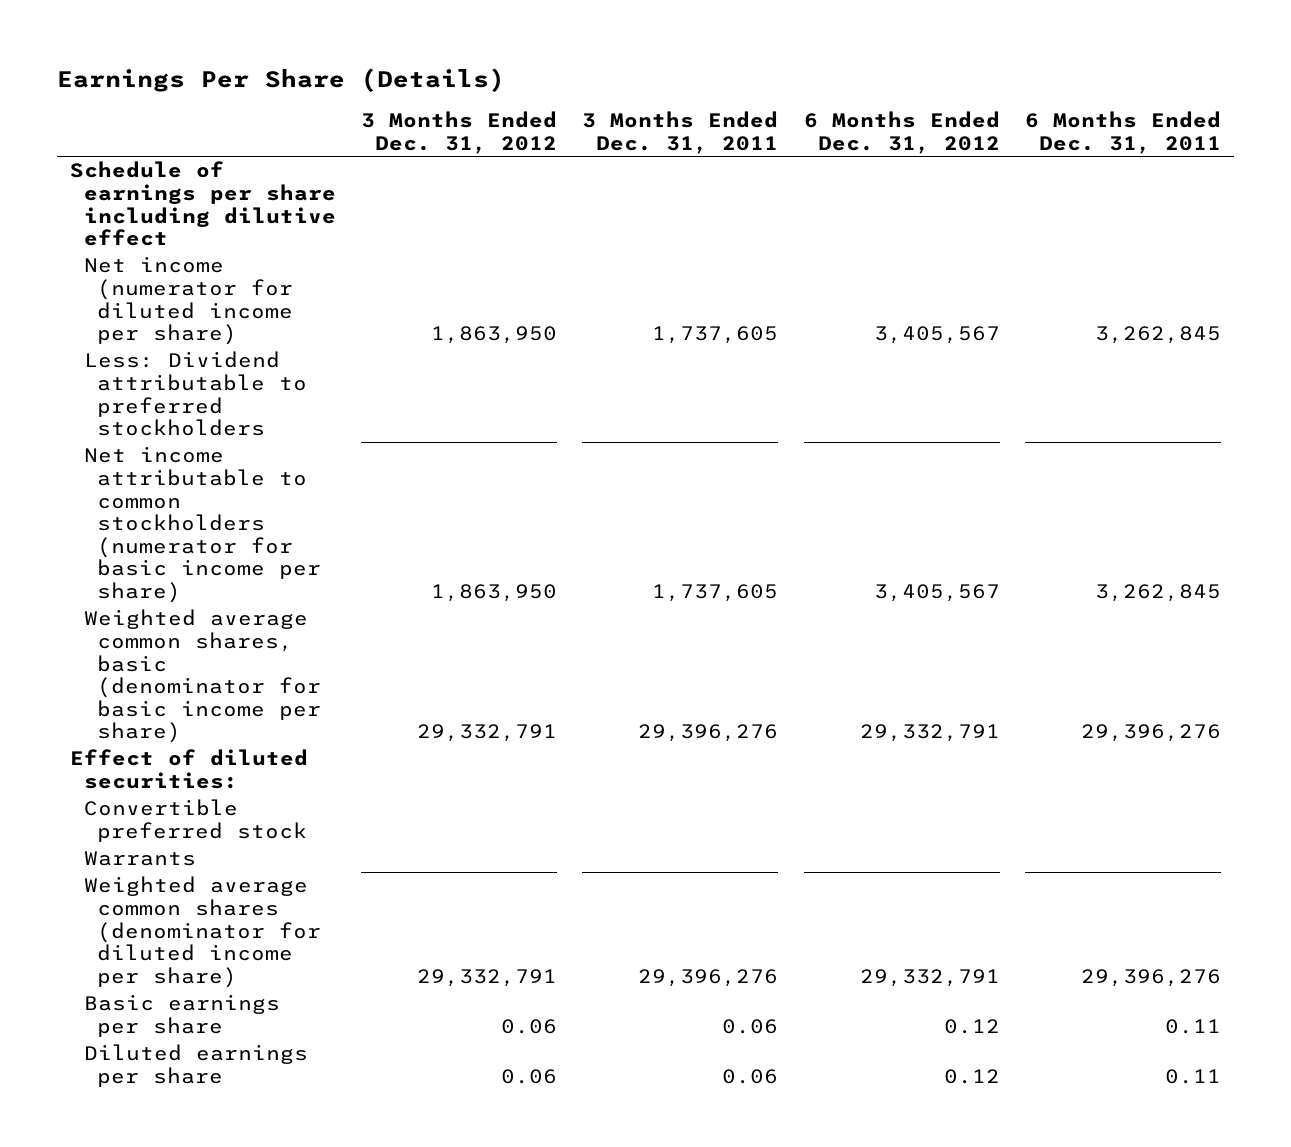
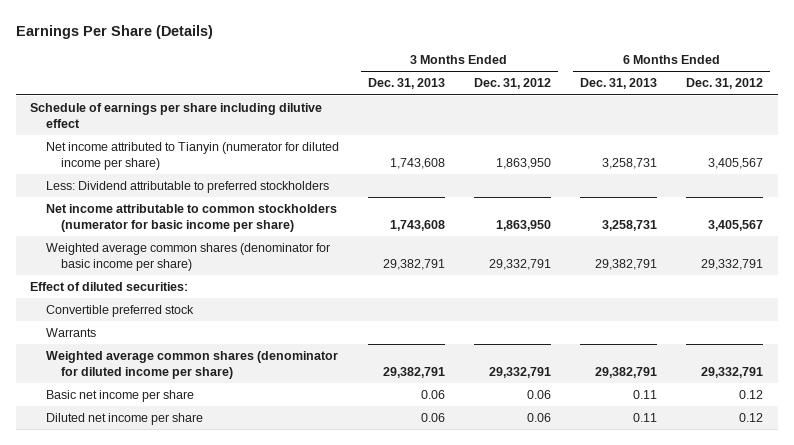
[582,110,779,154] 3 Months Ended Dec. 31, 2011 -> none
[1025,110,1222,154] 6 Months Ended Dec. 31, 2011 -> none
none -> [367,78,445,90] Dec. 31, 2013
none -> [580,78,658,90] Dec. 31, 2013
[83,256,294,346] Net income (numerator for diluted income per share) -> [45,141,339,170] Net income attributed to Tianyin (numerator for diluted income per share)
[83,609,322,744] Weighted average common shares, basic (denominator for basic income per share) -> [45,242,330,271] Weighted average common shares (denominator for basic income per share)
[83,994,280,1038] Basic earnings per share -> [45,389,194,402] Basic net income per share
[83,1044,308,1088] Diluted earnings per share -> [45,412,203,425] Diluted net income per share

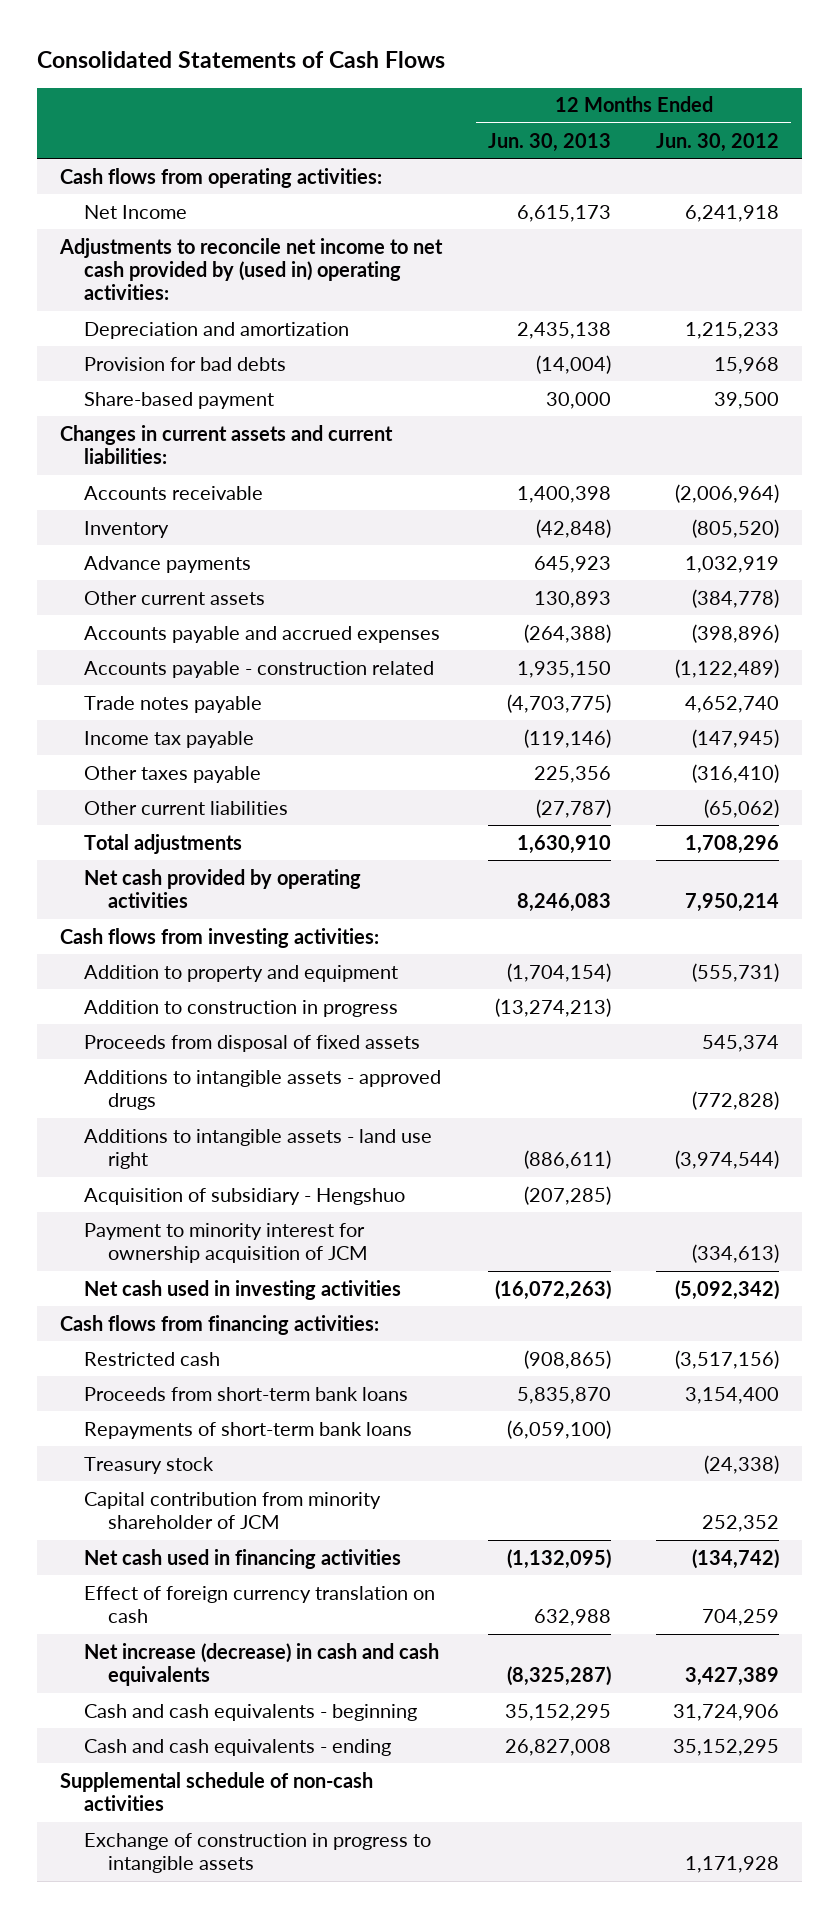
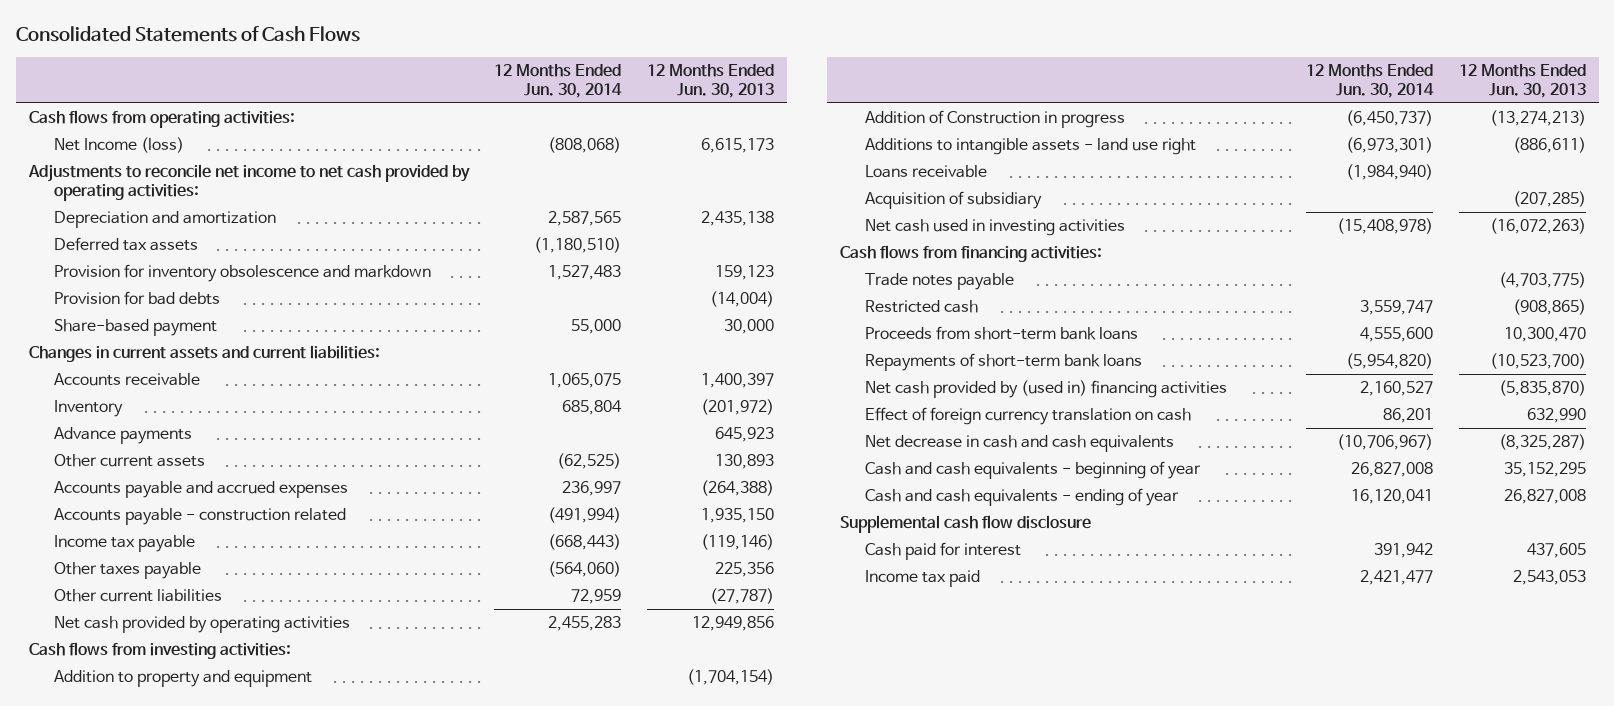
[656,132,780,152] Jun. 30, 2012 -> none
none -> [494,64,623,98] 12 Months Ended Jun. 30, 2014
[83,204,187,219] Net Income -> [53,137,184,154] Net Income (loss)
[59,237,444,301] Adjustments to reconcile net income to net cash provided by (used in) operating activities: -> [27,164,470,202] Adjustments to reconcile net income to net cash provided by operating activities:
none -> [53,237,198,252] Deferred tax assets
none -> [53,264,431,283] Provision for inventory obsolescence and markdown
[516,485,611,503] 1,400,398 -> [701,373,775,389] 1,400,397
[535,518,611,538] (42,848) -> [701,399,775,416] (201,972)
[83,833,242,854] Total adjustments -> none
[516,892,611,912] 8,246,083 -> [692,616,775,632] 12,949,856
[83,1034,420,1052] Proceeds from disposal of fixed assets -> none
[83,1069,441,1110] Additions to intangible assets - approved drugs -> none
[83,999,398,1017] Addition to construction in progress -> [865,110,1126,129] Addition of Construction in progress
[83,1222,368,1263] Payment to minority interest for ownership acquisition of JCM -> none
none -> [865,165,988,179] Loans receivable
[83,1187,405,1205] Acquisition of subsidiary - Hengshuo -> [865,191,1043,210] Acquisition of subsidiary
[83,695,262,713] Trade notes payable -> [865,273,1015,291] Trade notes payable
[83,1456,214,1474] Treasury stock -> none
[83,1491,381,1529] Capital contribution from minority shareholder of JCM -> none
[83,1832,431,1873] Exchange of construction in progress to intangible assets -> none
[516,1386,611,1404] 5,835,870 -> [1503,327,1586,343] 10,300,470
[506,1419,611,1439] (6,059,100) -> [1489,353,1586,370] (10,523,700)
[83,1548,401,1569] Net cash used in financing activities -> [865,380,1228,399] Net cash provided by (used in) financing activities
[506,1548,611,1569] (1,132,095) -> [1498,380,1586,397] (5,835,870)
[533,1608,611,1626] 632,988 -> [1526,408,1586,424] 632,990
[83,1642,439,1686] Net increase (decrease) in cash and cash equivalents -> [865,435,1175,453] Net decrease in cash and cash equivalents
[83,1703,417,1721] Cash and cash equivalents - beginning -> [865,461,1202,480] Cash and cash equivalents - beginning of year
[83,1738,391,1756] Cash and cash equivalents - ending -> [865,488,1180,507] Cash and cash equivalents - ending of year
[60,1771,374,1811] Supplemental schedule of non-cash activities -> [840,515,1092,534] Supplemental cash flow disclosure
none -> [865,542,1022,561] Cash paid for interest
none -> [865,570,981,588] Income tax paid

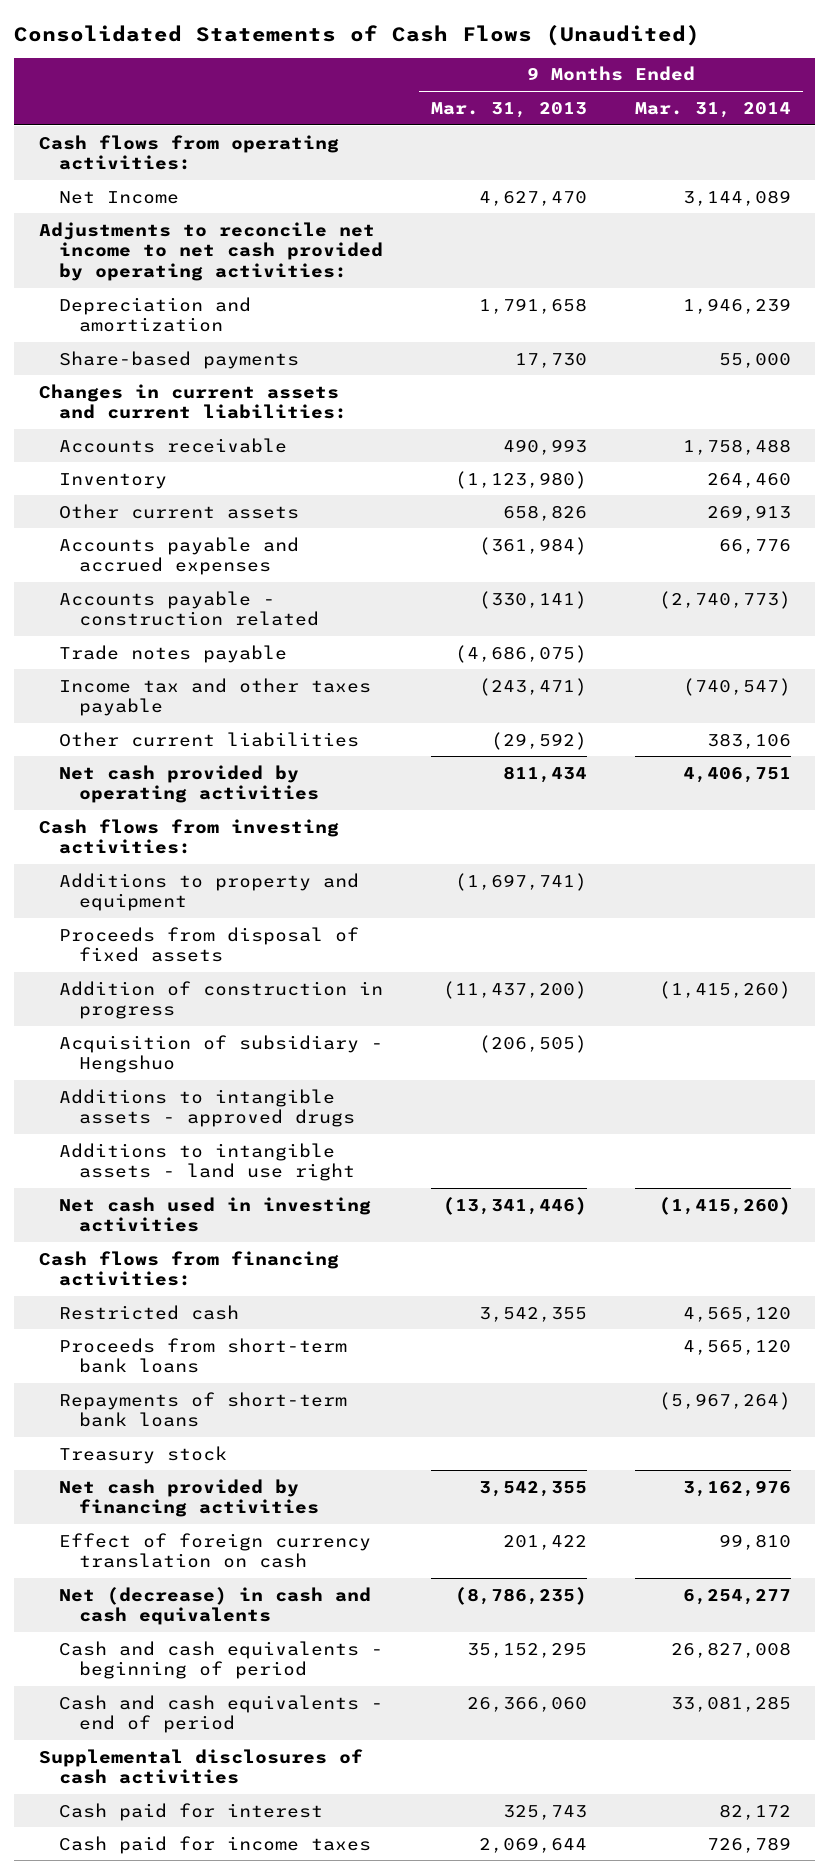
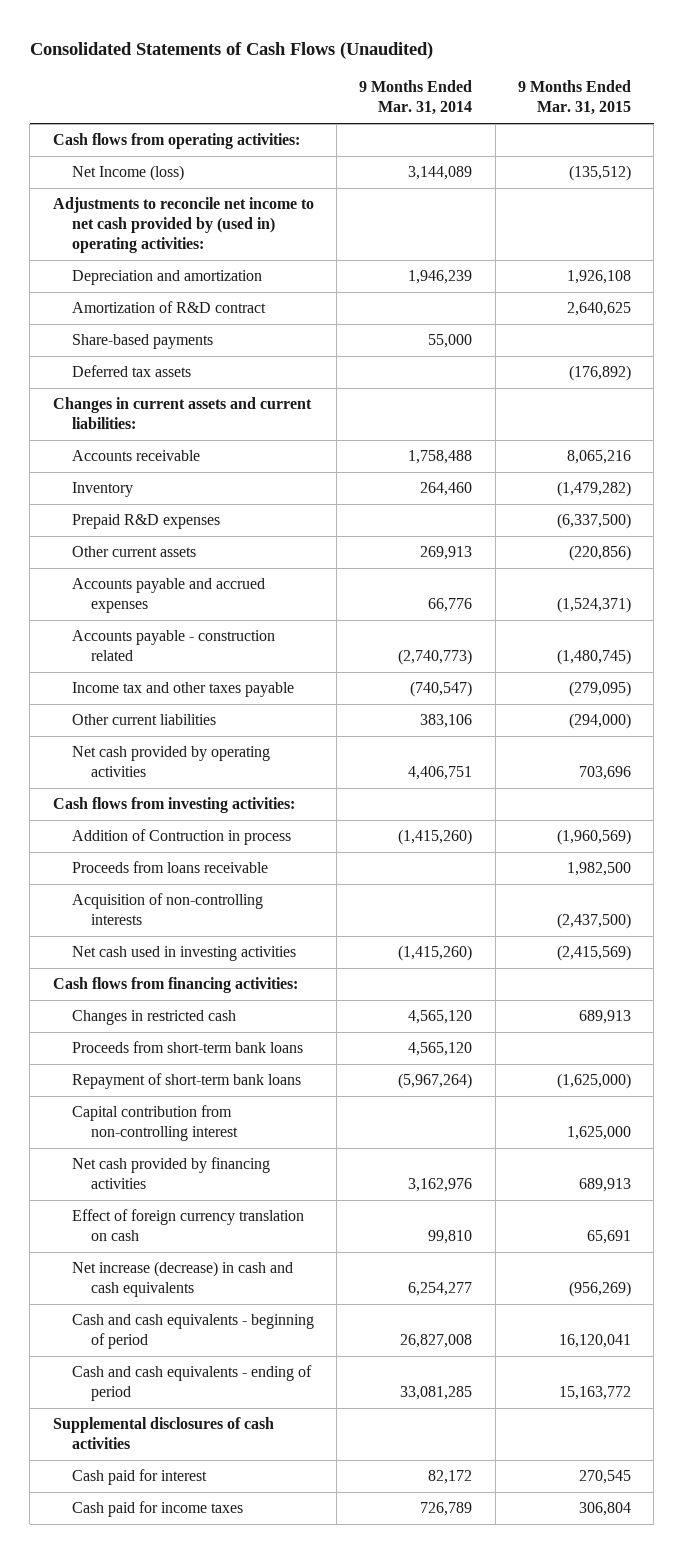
[431,101,588,118] Mar. 31, 2013 -> none
none -> [518,80,632,116] 9 Months Ended Mar. 31, 2015
[58,190,179,204] Net Income -> [71,165,184,182] Net Income (loss)
[38,221,383,281] Adjustments to reconcile net income to net cash provided by operating activities: -> [52,197,314,253] Adjustments to reconcile net income to net cash provided by (used in) operating activities:
none -> [71,301,266,314] Amortization of R&D contract
none -> [71,365,191,378] Deferred tax assets
none -> [71,514,220,530] Prepaid R&D expenses
[58,644,287,663] Trade notes payable -> none
[58,872,359,912] Additions to property and equipment -> none
[58,926,359,963] Proceeds from disposal of fixed assets -> none
[58,1034,383,1074] Acquisition of subsidiary - Hengshuo -> none
[58,1088,356,1128] Additions to intangible assets - approved drugs -> none
[58,1142,356,1182] Additions to intangible assets - land use right -> none
[58,980,383,1020] Addition of construction in progress -> [71,829,291,846] Addition of Contruction in process
none -> [71,861,268,874] Proceeds from loans receivable
none -> [71,893,263,926] Acquisition of non-controlling interests
[58,1304,239,1320] Restricted cash -> [71,1010,236,1026] Changes in restricted cash
[58,1445,227,1464] Treasury stock -> none
[58,1391,347,1428] Repayments of short-term bank loans -> [71,1073,301,1090] Repayment of short-term bank loans
none -> [71,1105,238,1142] Capital contribution from non-controlling interest
[58,1586,371,1626] Net (decrease) in cash and cash equivalents -> [71,1261,293,1298] Net increase (decrease) in cash and cash equivalents
[58,1694,383,1734] Cash and cash equivalents - end of period -> [71,1365,312,1402] Cash and cash equivalents - ending of period

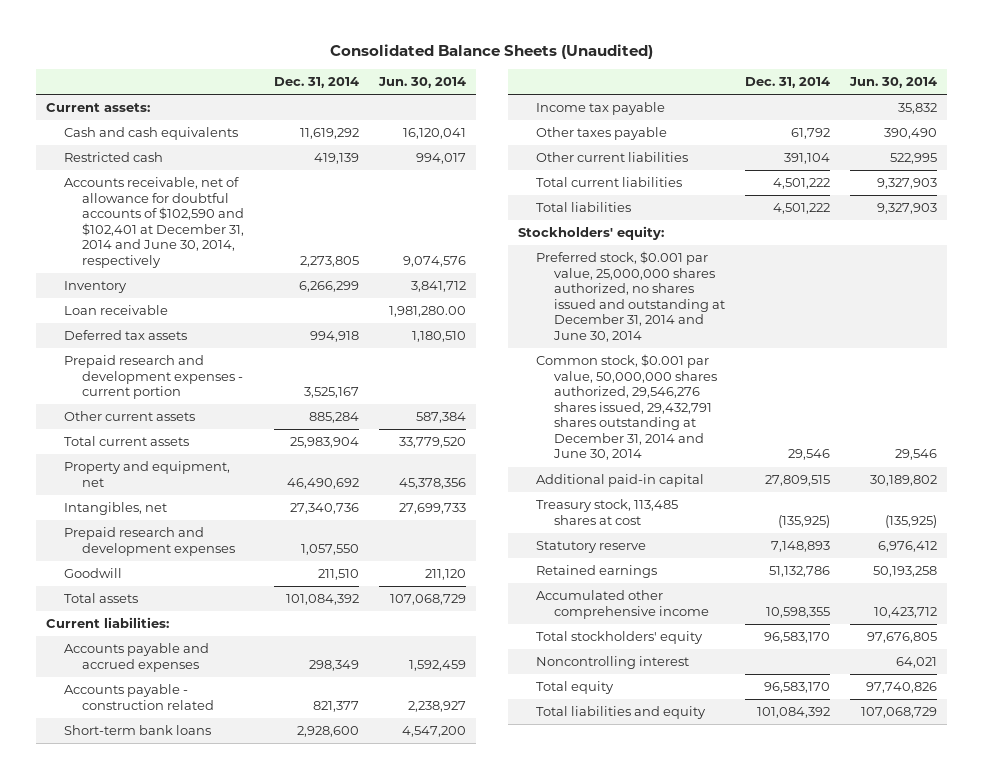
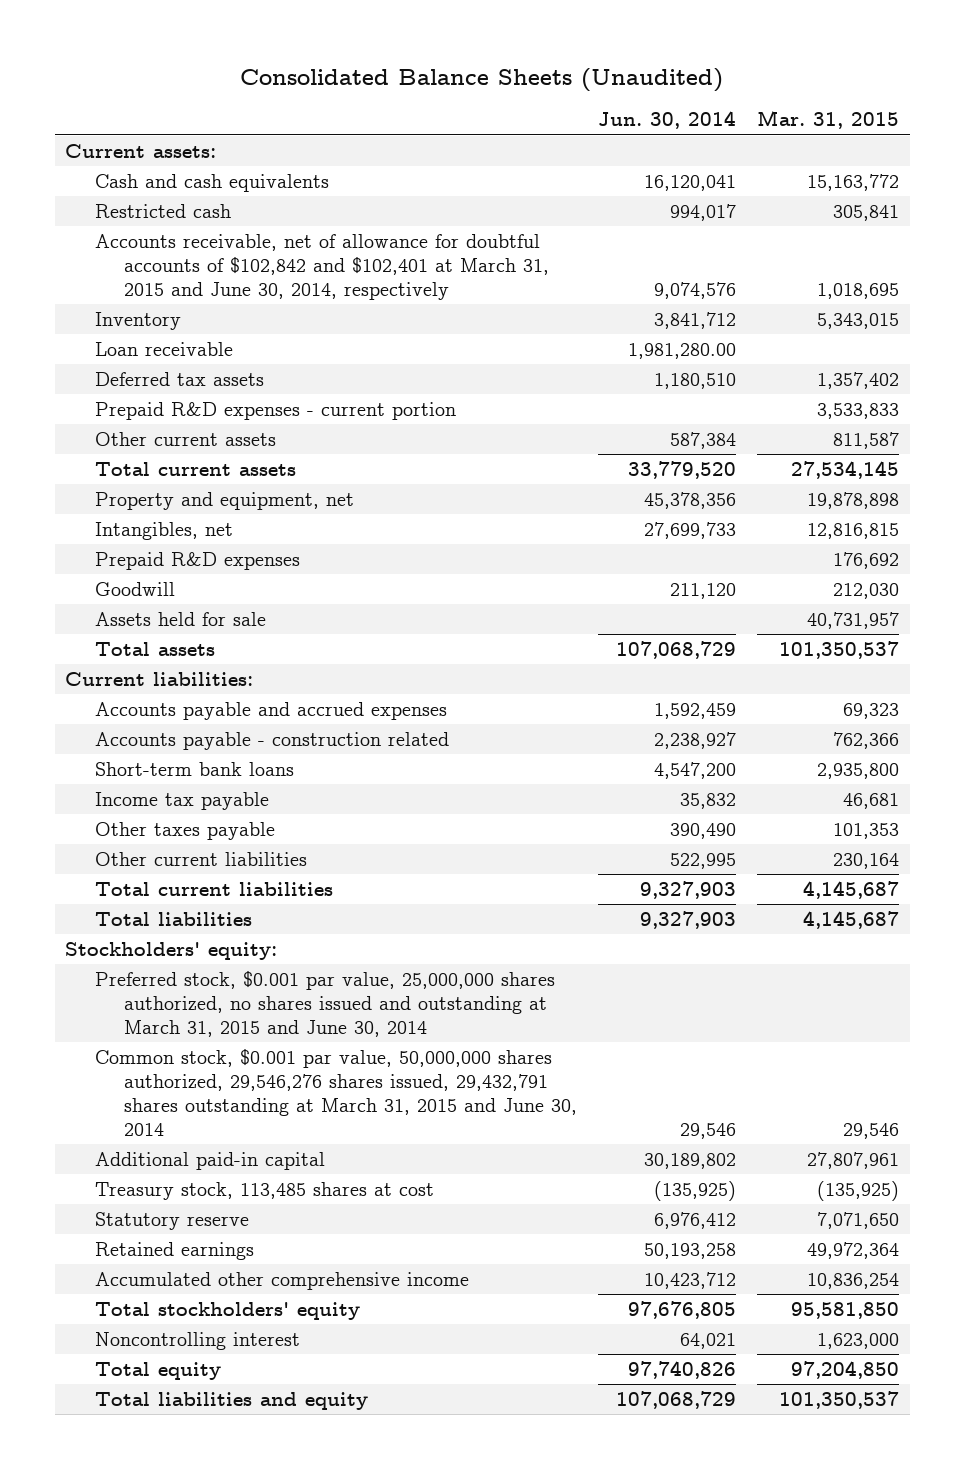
[273,77,359,89] Dec. 31, 2014 -> none
none -> [757,110,900,130] Mar. 31, 2015
[64,177,245,268] Accounts receivable, net of allowance for doubtful accounts of $102,590 and $102,401 at December 31, 2014 and June 30, 2014, respectively -> [94,233,550,300] Accounts receivable, net of allowance for doubtful accounts of $102,842 and $102,401 at March 31, 2015 and June 30, 2014, respectively
[64,355,244,400] Prepaid research and development expenses - current portion -> [94,401,456,420] Prepaid R&D expenses - current portion
[64,527,236,556] Prepaid research and development expenses -> [94,551,300,570] Prepaid R&D expenses
none -> [94,611,266,626] Assets held for sale
[535,251,725,342] Preferred stock, $0.001 par value, 25,000,000 shares authorized, no shares issued and outstanding at December 31, 2014 and June 30, 2014 -> [94,970,555,1037] Preferred stock, $0.001 par value, 25,000,000 shares authorized, no shares issued and outstanding at March 31, 2015 and June 30, 2014
[535,354,717,461] Common stock, $0.001 par value, 50,000,000 shares authorized, 29,546,276 shares issued, 29,432,791 shares outstanding at December 31, 2014 and June 30, 2014 -> [94,1048,578,1136] Common stock, $0.001 par value, 50,000,000 shares authorized, 29,546,276 shares issued, 29,432,791 shares outstanding at March 31, 2015 and June 30, 2014

